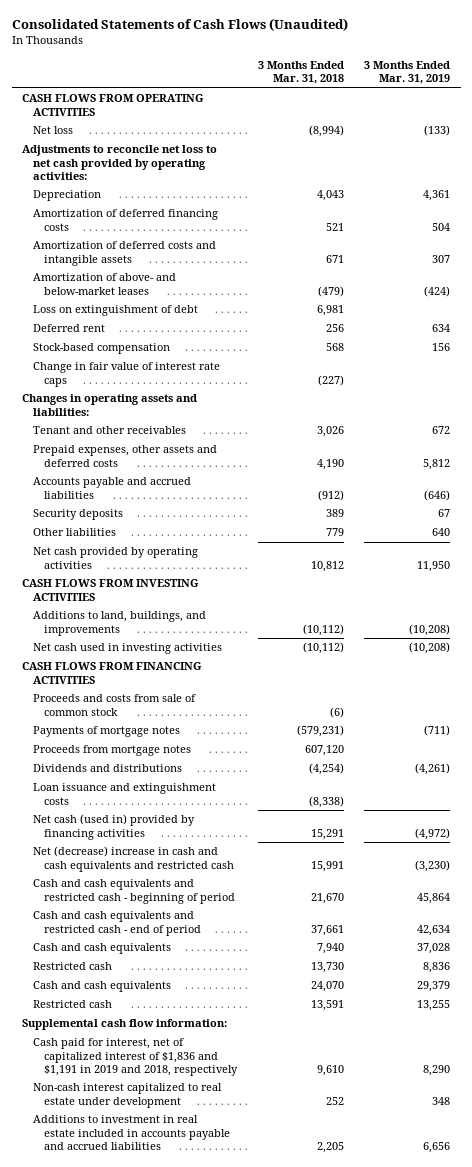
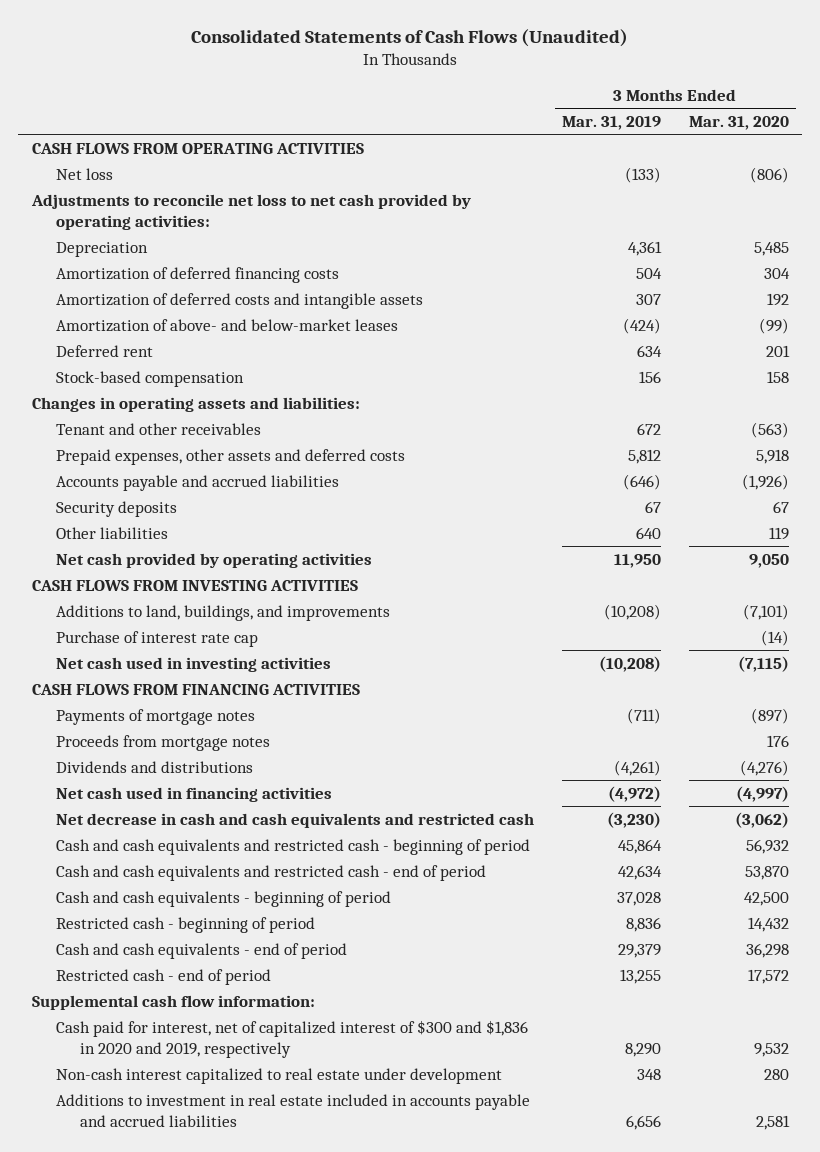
[257,60,344,85] 3 Months Ended Mar. 31, 2018 -> none
none -> [688,115,789,130] Mar. 31, 2020
[33,305,199,317] Loss on extinguishment of debt -> none
[33,362,221,387] Change in fair value of interest rate caps -> none
none -> [55,630,258,647] Purchase of interest rate cap
[33,694,197,716] Proceeds and costs from sale of common stock -> none
[33,783,217,805] Loan issuance and extinguishment costs -> none
[33,814,196,840] Net cash (used in) provided by financing activities -> [55,786,332,802] Net cash used in financing activities
[33,846,235,872] Net (decrease) increase in cash and cash equivalents and restricted cash -> [55,812,534,828] Net decrease in cash and cash equivalents and restricted cash
[33,943,172,955] Cash and cash equivalents -> [55,890,391,907] Cash and cash equivalents - beginning of period
[33,962,113,971] Restricted cash -> [55,916,315,933] Restricted cash - beginning of period
[33,981,172,993] Cash and cash equivalents -> [55,942,347,959] Cash and cash equivalents - end of period
[33,1000,113,1009] Restricted cash -> [55,968,271,985] Restricted cash - end of period
[33,1038,239,1077] Cash paid for interest, net of capitalized interest of $1,836 and $1,191 in 2019 and 2018, respectively -> [55,1019,528,1058] Cash paid for interest, net of capitalized interest of $300 and $1,836 in 2020 and 2019, respectively

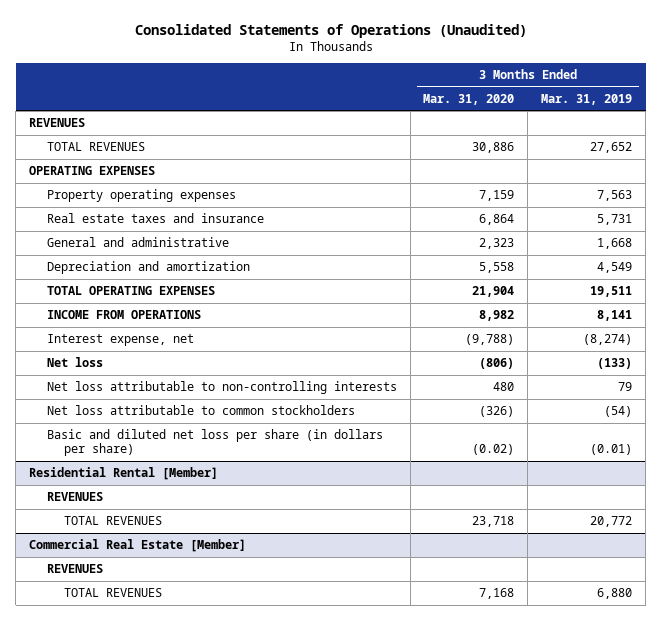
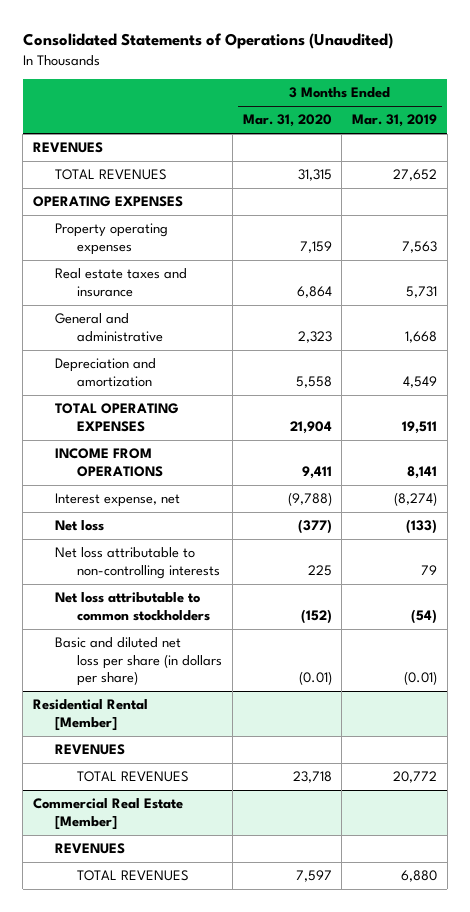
[472,142,515,154] 30,886 -> [297,169,332,182] 31,315
[479,310,515,322] 8,982 -> [301,465,332,479] 9,411
[479,358,515,370] (806) -> [297,519,332,535] (377)
[493,382,515,392] 480 -> [307,564,332,576] 225
[479,406,515,418] (326) -> [300,608,332,624] (152)
[472,444,515,456] (0.02) -> [298,671,332,686] (0.01)
[479,588,515,600] 7,168 -> [295,870,332,883] 7,597

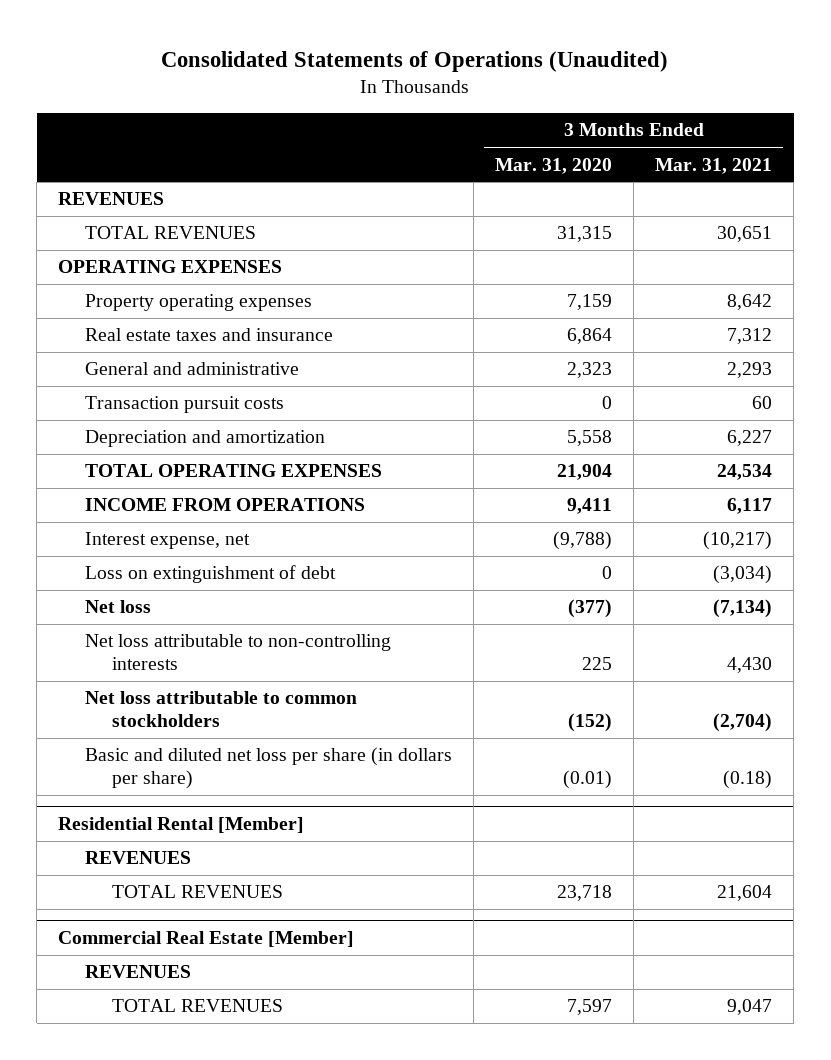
[351,114,437,128] Mar. 31, 2019 -> none
none -> [655,157,773,174] Mar. 31, 2021
none -> [85,396,285,414] Transaction pursuit costs
none -> [85,565,337,584] Loss on extinguishment of debt

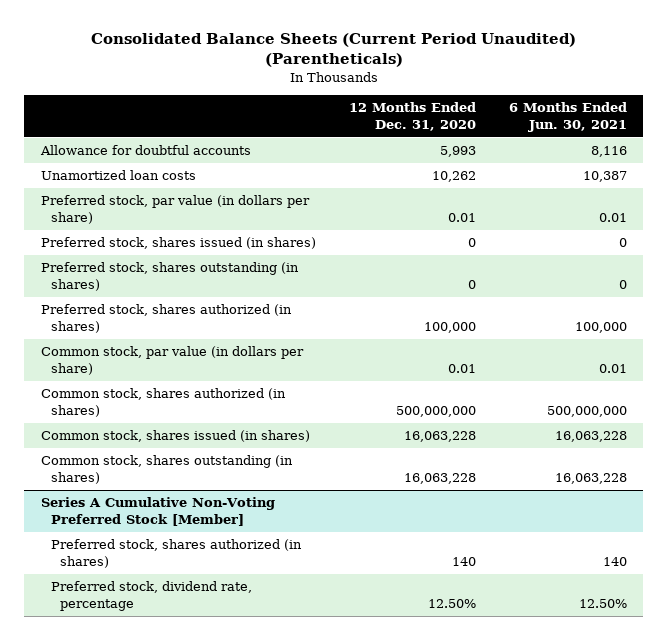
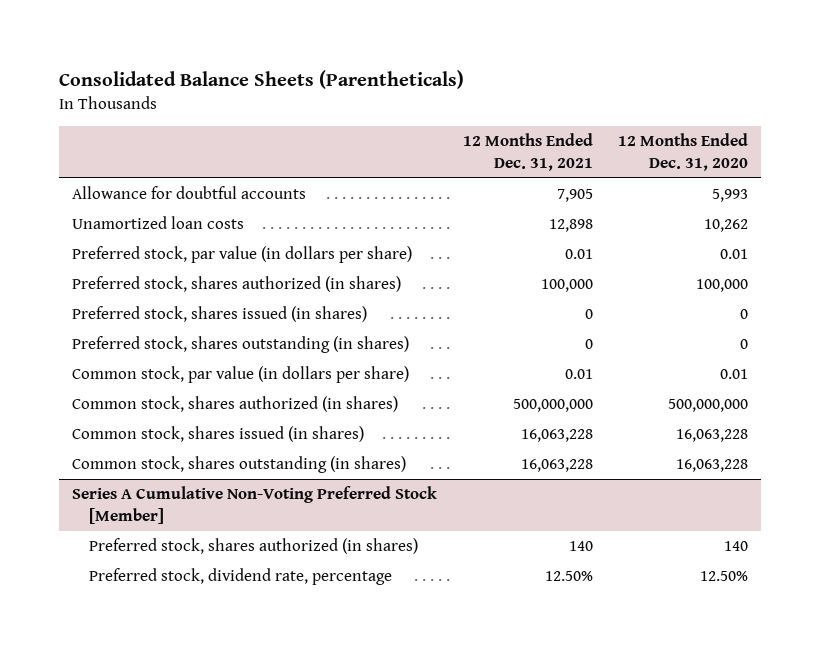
[90,33,576,68] Consolidated Balance Sheets (Current Period Unaudited) (Parentheticals) -> [59,69,465,89] Consolidated Balance Sheets (Parentheticals)
[508,102,627,132] 6 Months Ended Jun. 30, 2021 -> none
none -> [462,133,593,171] 12 Months Ended Dec. 31, 2021
[40,304,292,333] Preferred stock, shares authorized (in shares) -> [72,276,402,293] Preferred stock, shares authorized (in shares)

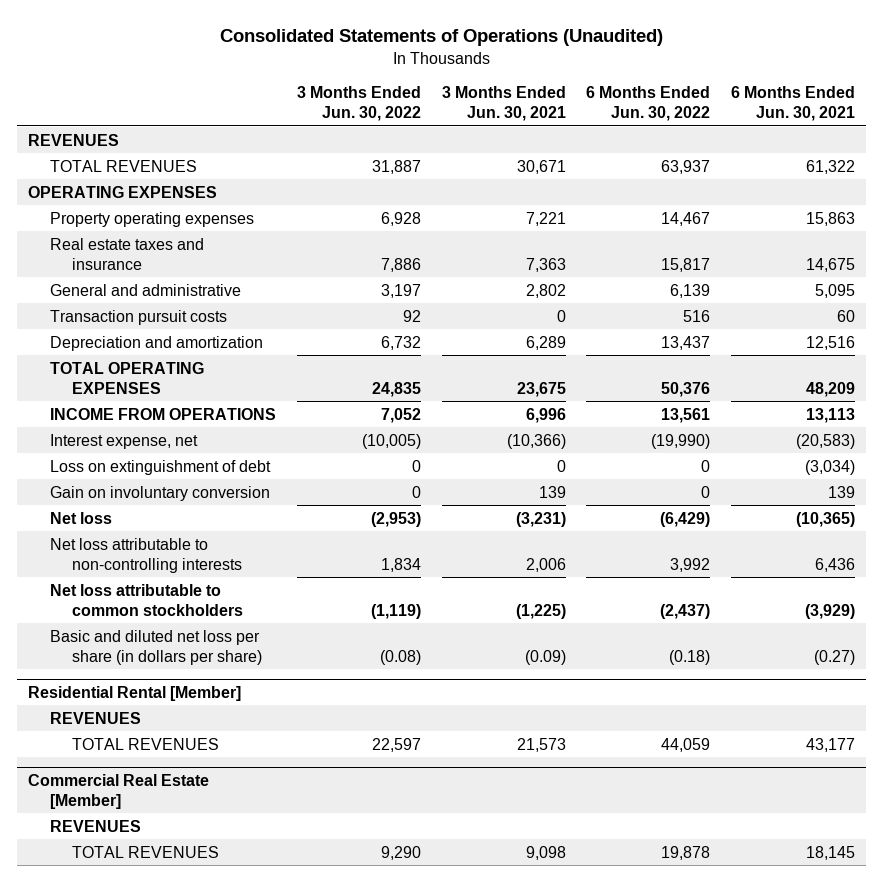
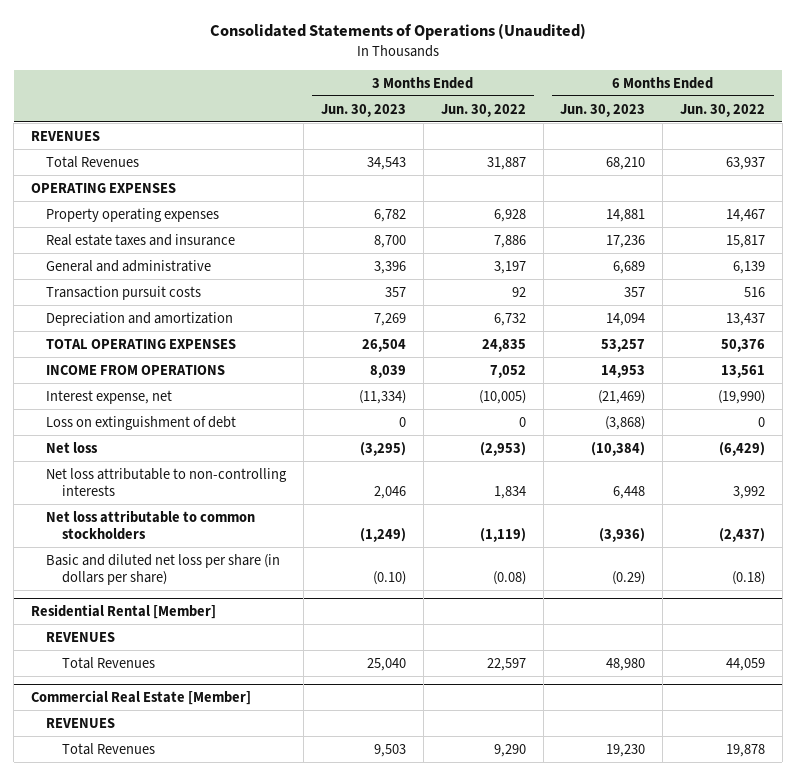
[441,86,566,122] 3 Months Ended Jun. 30, 2021 -> none
[731,86,856,122] 6 Months Ended Jun. 30, 2021 -> none
none -> [321,103,407,117] Jun. 30, 2023
none -> [560,103,646,117] Jun. 30, 2023
[49,159,197,172] TOTAL REVENUES -> [46,155,140,168] Total Revenues
[49,485,270,501] Gain on involuntary conversion -> none
[72,737,220,750] TOTAL REVENUES -> [62,656,156,669] Total Revenues
[72,845,220,858] TOTAL REVENUES -> [62,742,156,755] Total Revenues

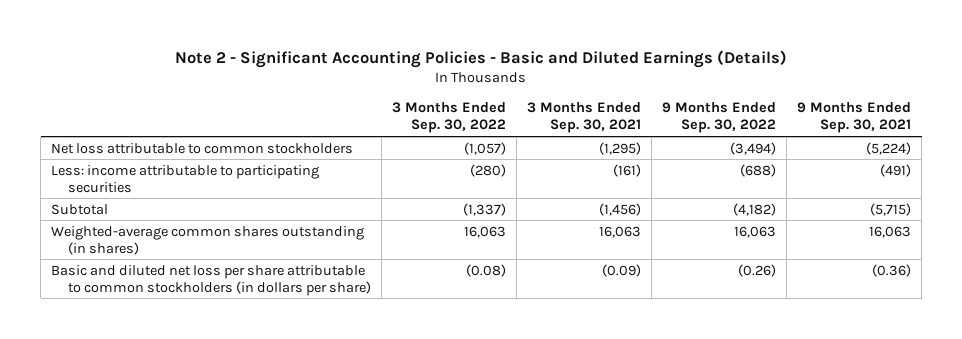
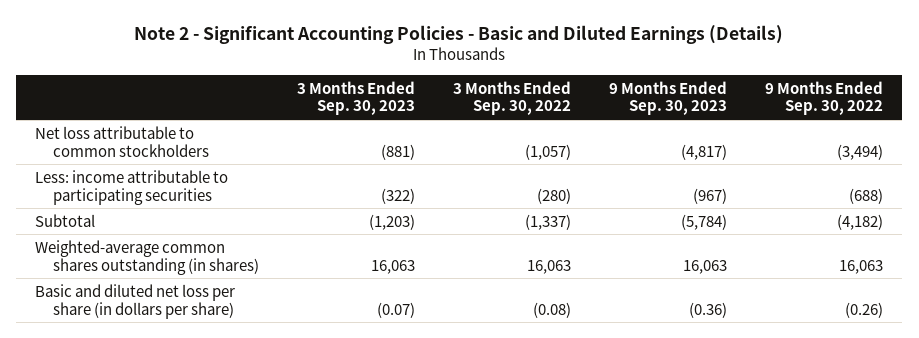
[527,102,642,134] 3 Months Ended Sep. 30, 2021 -> none
[797,102,912,134] 9 Months Ended Sep. 30, 2021 -> none
none -> [296,80,415,116] 3 Months Ended Sep. 30, 2023
none -> [609,80,728,116] 9 Months Ended Sep. 30, 2023
[51,264,372,296] Basic and diluted net loss per share attributable to common stockholders (in dollars per share) -> [35,283,236,319] Basic and diluted net loss per share (in dollars per share)

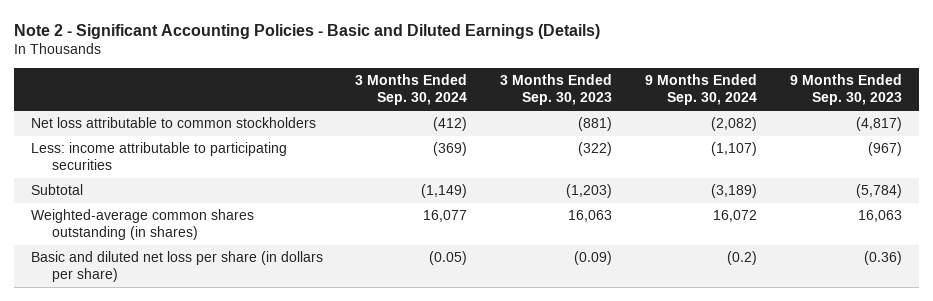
[452,80,571,116] 3 Months Ended Sep. 30, 2022 -> none
[765,80,884,116] 9 Months Ended Sep. 30, 2022 -> none
none -> [355,74,468,106] 3 Months Ended Sep. 30, 2024
none -> [645,74,758,106] 9 Months Ended Sep. 30, 2024
[376,301,415,318] (0.07) -> [574,251,613,266] (0.09)

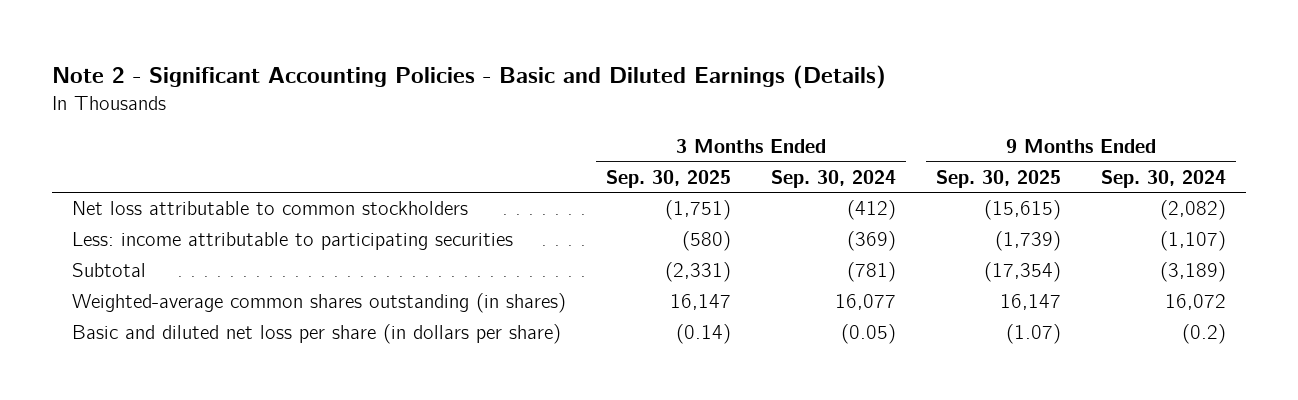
[500,74,613,106] 3 Months Ended Sep. 30, 2023 -> none
[790,74,903,106] 9 Months Ended Sep. 30, 2023 -> none
none -> [606,169,732,188] Sep. 30, 2025
none -> [936,169,1062,188] Sep. 30, 2025
[421,184,468,199] (1,149) -> [847,262,897,283] (781)

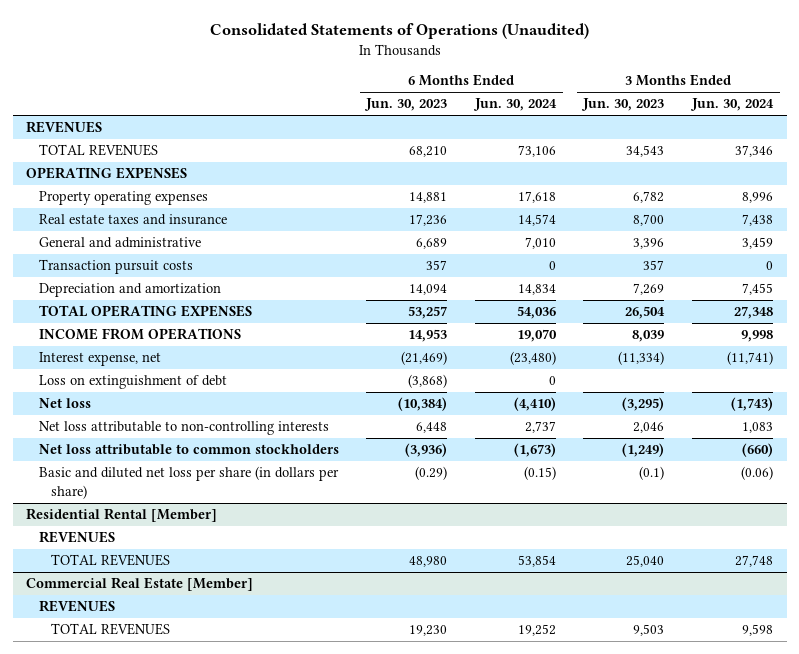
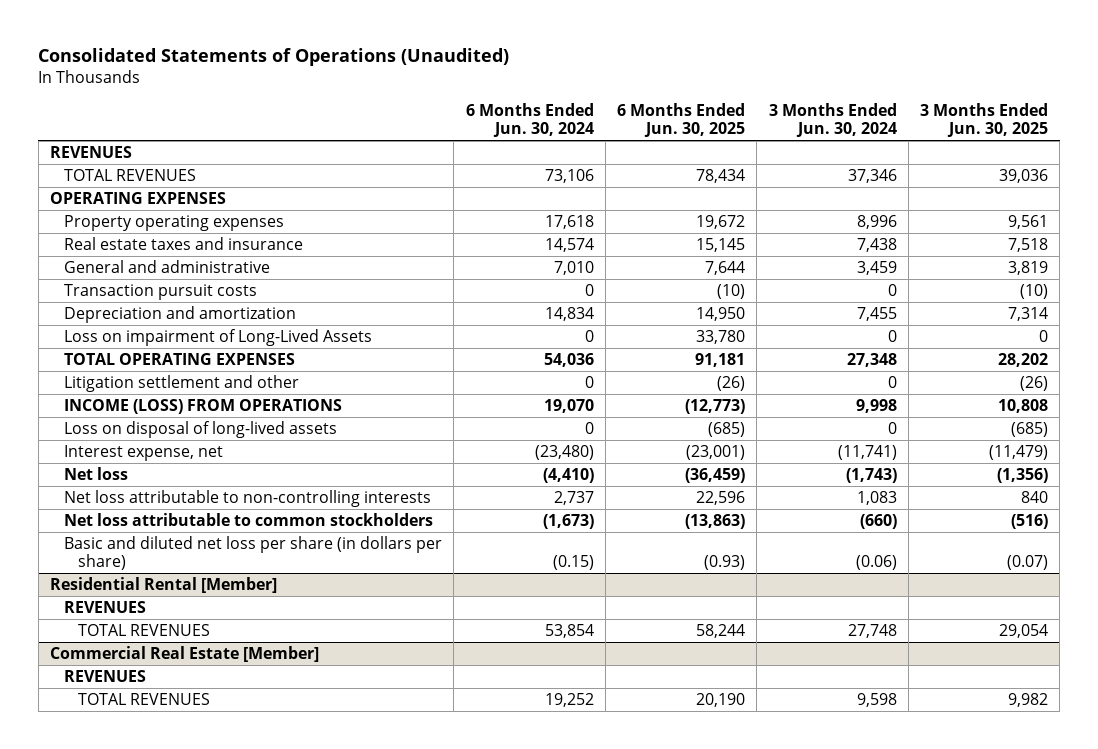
[364,98,448,112] Jun. 30, 2023 -> none
[581,98,665,112] Jun. 30, 2023 -> none
none -> [617,102,746,138] 6 Months Ended Jun. 30, 2025
none -> [920,102,1049,138] 3 Months Ended Jun. 30, 2025
none -> [64,328,373,346] Loss on impairment of Long-Lived Assets
none -> [64,374,300,392] Litigation settlement and other
[38,328,241,341] INCOME FROM OPERATIONS -> [64,398,343,414] INCOME (LOSS) FROM OPERATIONS
none -> [64,420,338,438] Loss on disposal of long-lived assets
[38,375,227,390] Loss on extinguishment of debt -> none

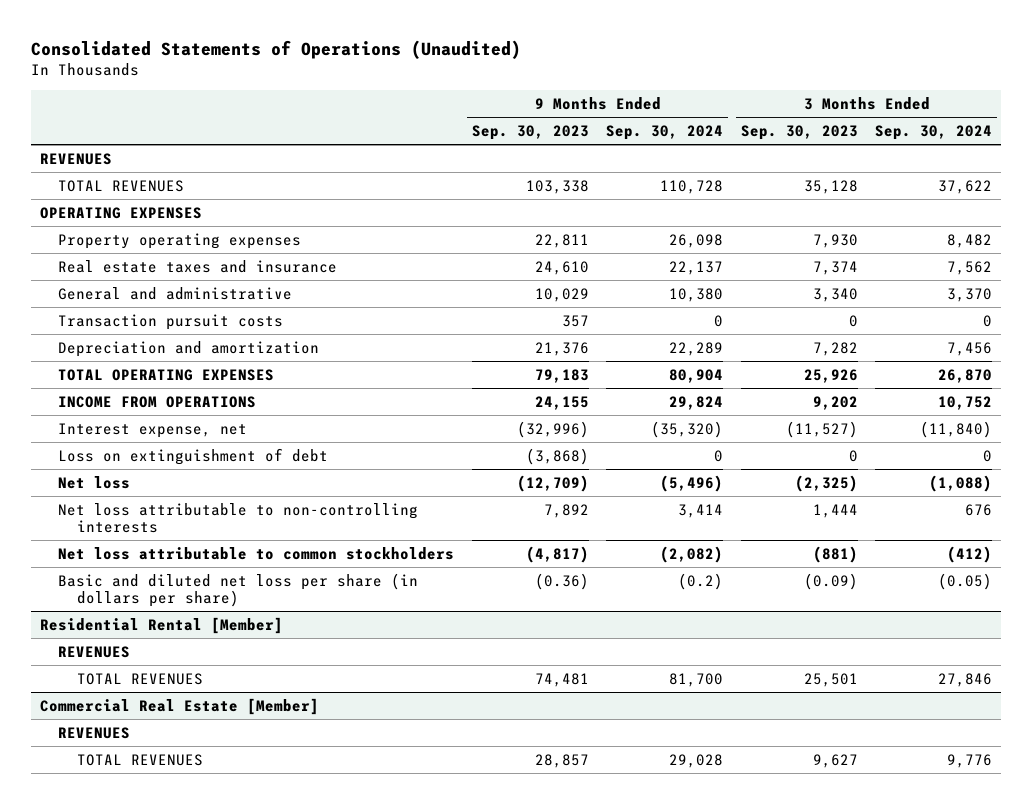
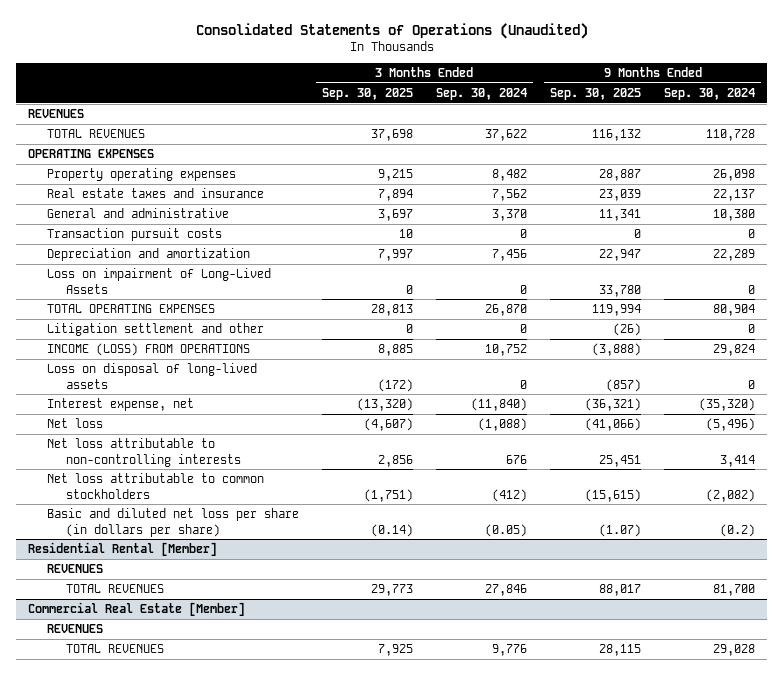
[471,124,589,140] Sep. 30, 2023 -> none
[740,124,858,140] Sep. 30, 2023 -> none
none -> [321,87,413,100] Sep. 30, 2025
none -> [550,87,642,100] Sep. 30, 2025
none -> [46,268,271,294] Loss on impairment of Long-Lived Assets
none -> [46,323,264,337] Litigation settlement and other
[58,395,257,408] INCOME FROM OPERATIONS -> [46,343,250,357] INCOME (LOSS) FROM OPERATIONS
none -> [46,363,257,389] Loss on disposal of long-lived assets
[58,447,329,465] Loss on extinguishment of debt -> none

